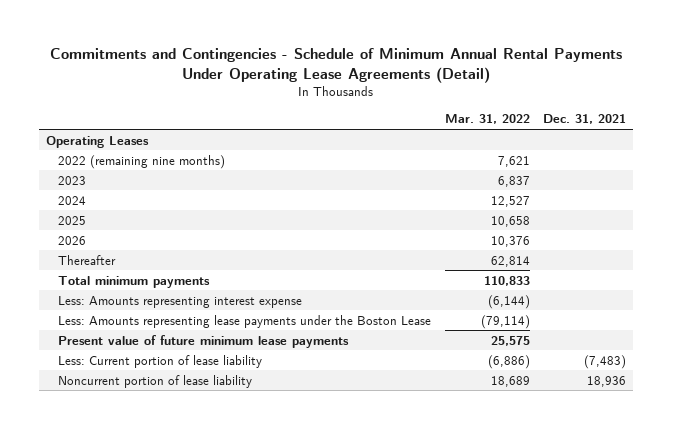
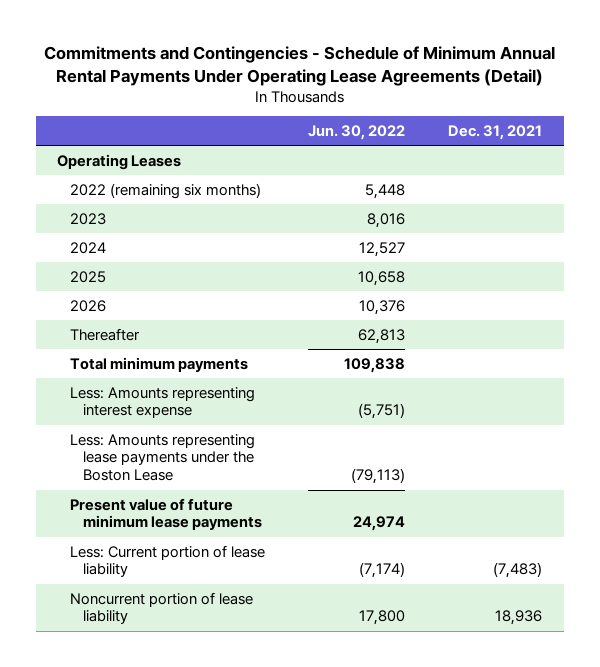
[444,114,530,125] Mar. 31, 2022 -> none
none -> [308,125,406,141] Jun. 30, 2022
[57,154,225,169] 2022 (remaining nine months) -> [70,182,262,199] 2022 (remaining six months)

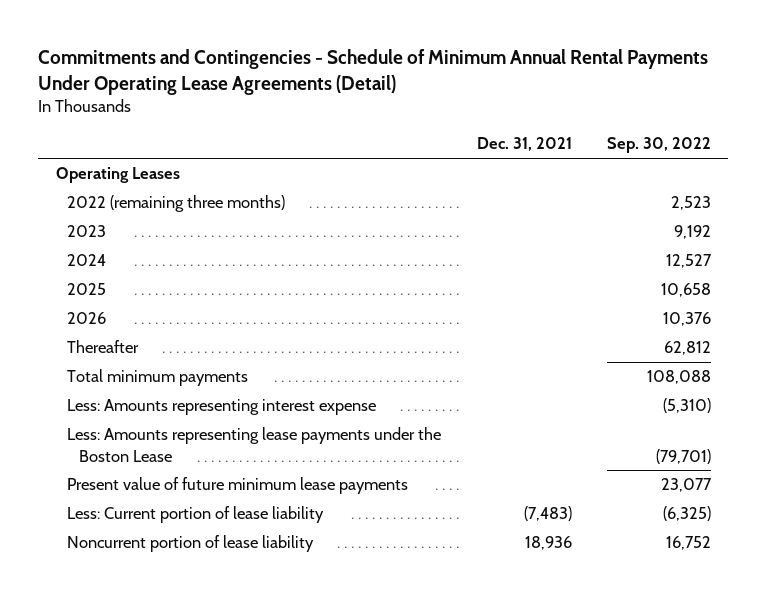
[308,125,406,141] Jun. 30, 2022 -> none
none -> [606,137,711,154] Sep. 30, 2022
[70,182,262,199] 2022 (remaining six months) -> [67,195,286,213] 2022 (remaining three months)

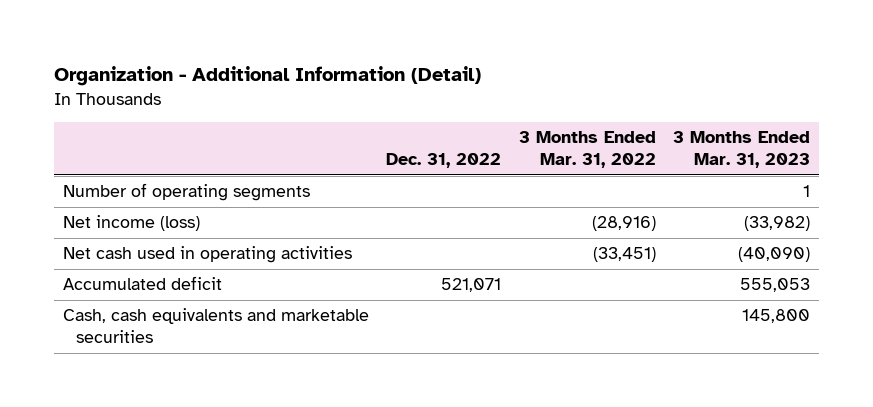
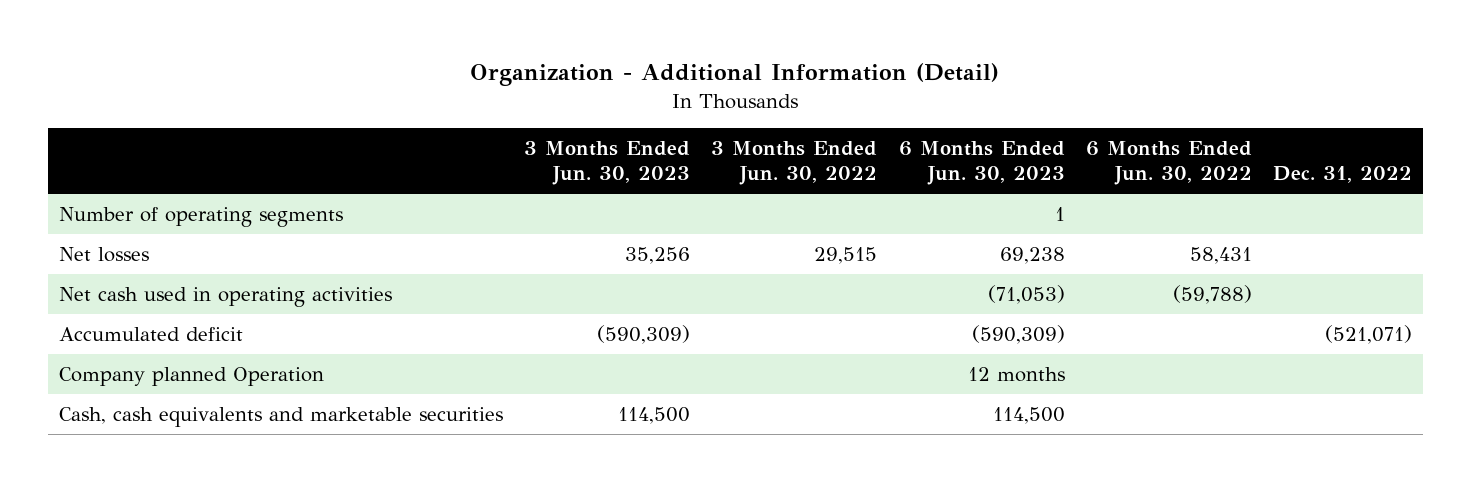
[518,131,656,168] 3 Months Ended Mar. 31, 2022 -> none
[672,131,810,168] 3 Months Ended Mar. 31, 2023 -> none
none -> [524,141,691,186] 3 Months Ended Jun. 30, 2023
none -> [711,141,878,186] 3 Months Ended Jun. 30, 2022
none -> [898,141,1065,186] 6 Months Ended Jun. 30, 2023
none -> [1085,141,1252,186] 6 Months Ended Jun. 30, 2022
[63,215,201,232] Net income (loss) -> [58,247,149,263] Net losses
[441,278,502,293] 521,071 -> [1324,325,1412,345] (521,071)
none -> [58,367,324,387] Company planned Operation

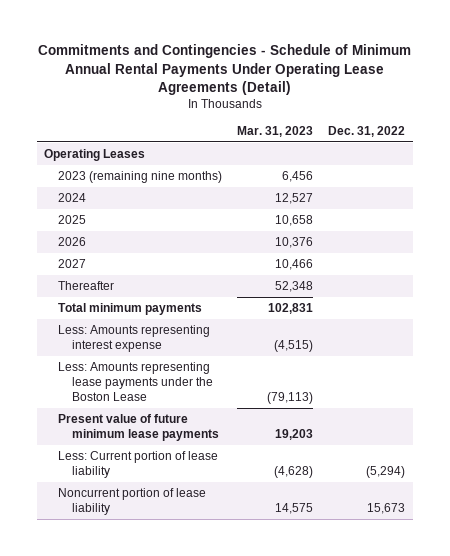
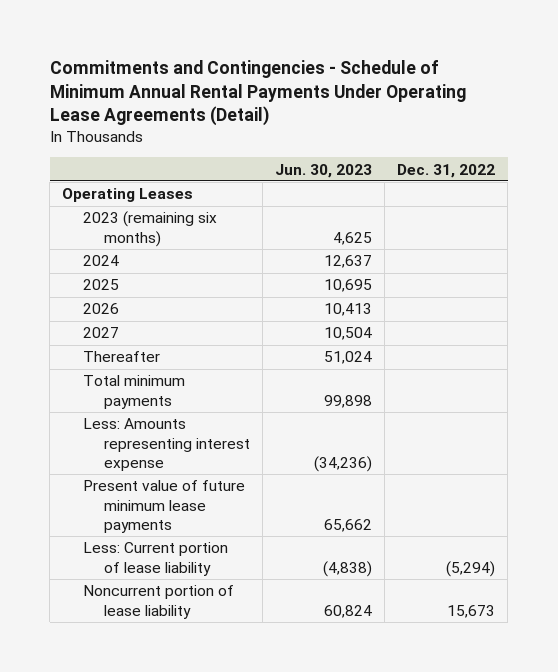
[237,125,314,137] Mar. 31, 2023 -> none
none -> [275,163,373,178] Jun. 30, 2023
[58,171,223,184] 2023 (remaining nine months) -> [83,211,218,247] 2023 (remaining six months)
[58,362,214,401] Less: Amounts representing lease payments under the Boston Lease -> none

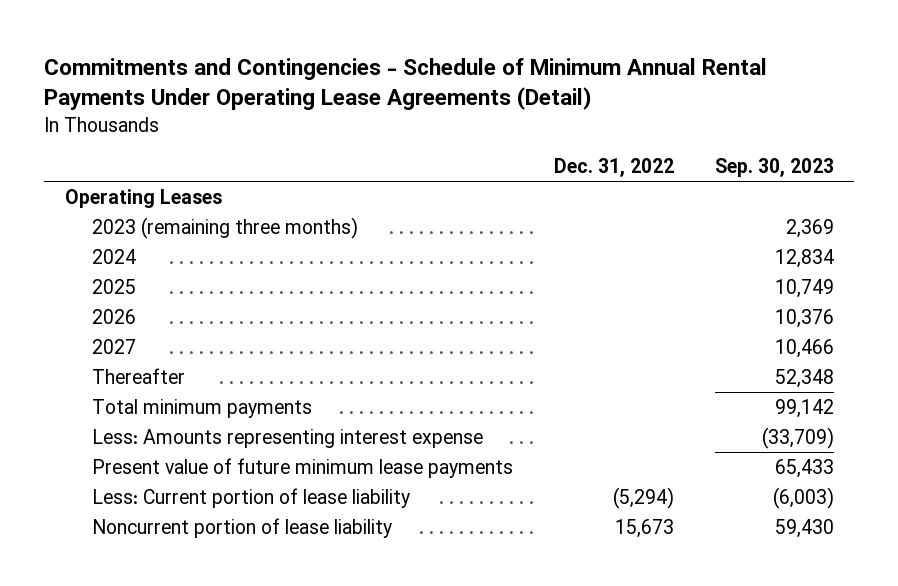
[275,163,373,178] Jun. 30, 2023 -> none
none -> [714,158,834,178] Sep. 30, 2023
[83,211,218,247] 2023 (remaining six months) -> [92,217,359,240] 2023 (remaining three months)

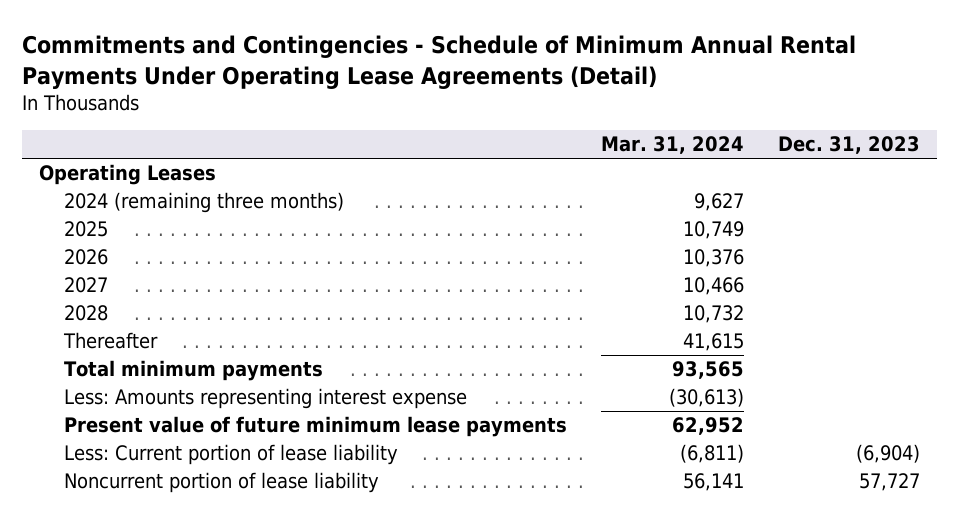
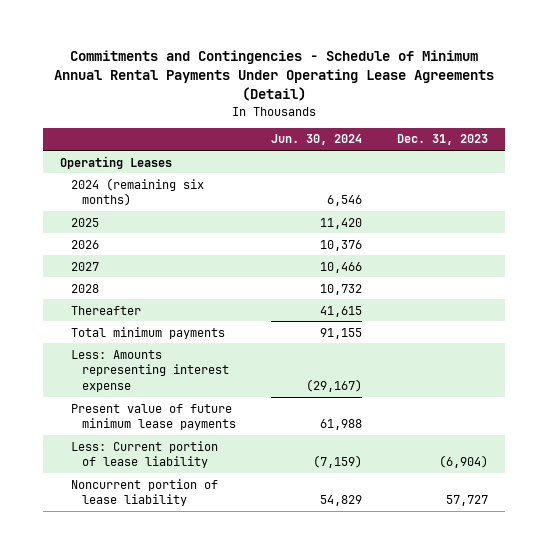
[601,136,745,155] Mar. 31, 2024 -> none
none -> [270,134,362,146] Jun. 30, 2024
[64,192,345,214] 2024 (remaining three months) -> [70,177,204,207] 2024 (remaining six months)

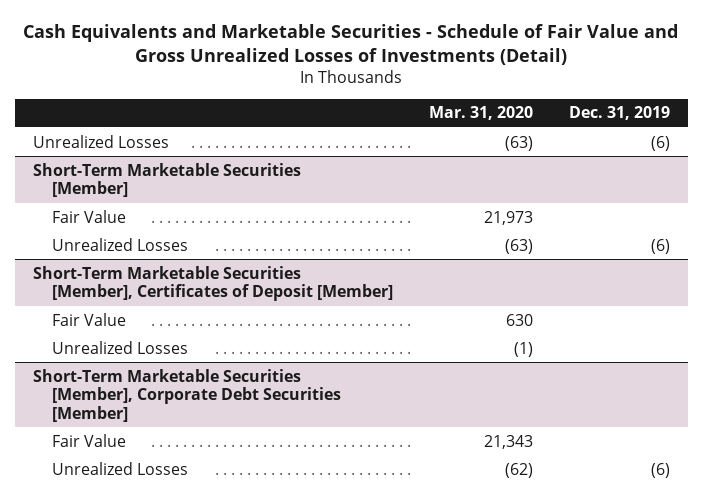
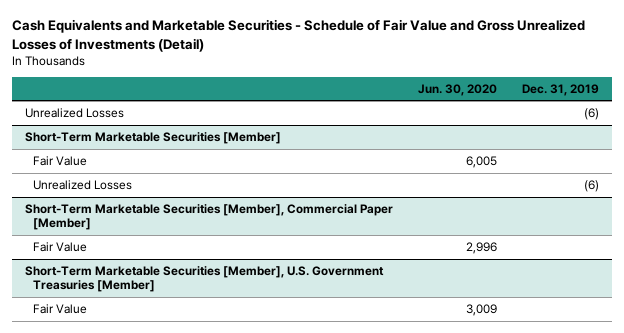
[429,106,534,121] Mar. 31, 2020 -> none
none -> [417,83,497,96] Jun. 30, 2020
[32,265,394,302] Short-Term Marketable Securities [Member], Certificates of Deposit [Member] -> none
[52,312,127,326] Fair Value -> none
[52,340,189,354] Unrealized Losses -> none
[32,368,342,422] Short-Term Marketable Securities [Member], Corporate Debt Securities [Member] -> [24,204,393,231] Short-Term Marketable Securities [Member], Commercial Paper [Member]
[52,461,189,475] Unrealized Losses -> none
none -> [24,266,384,293] Short-Term Marketable Securities [Member], U.S. Government Treasuries [Member]
none -> [33,304,88,315] Fair Value

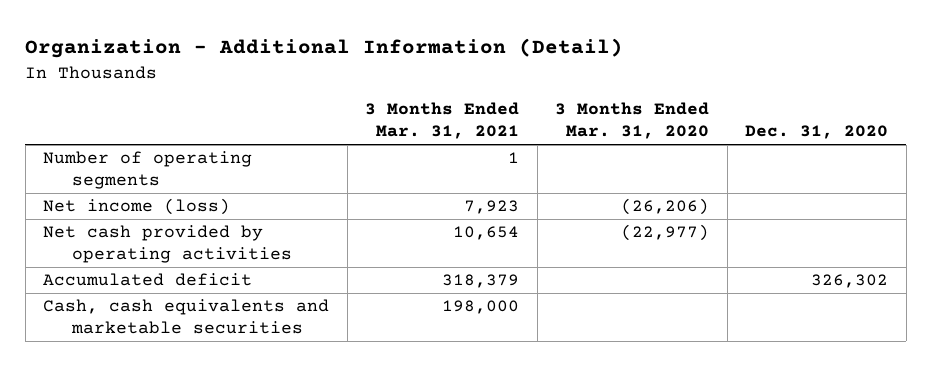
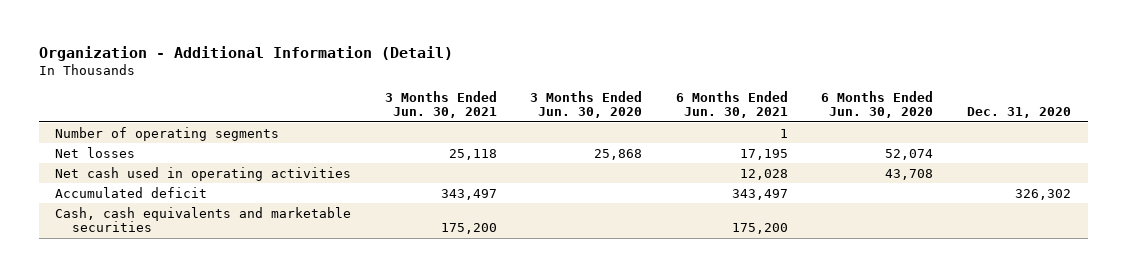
[365,102,520,140] 3 Months Ended Mar. 31, 2021 -> none
[555,102,710,140] 3 Months Ended Mar. 31, 2020 -> none
none -> [384,90,497,119] 3 Months Ended Jun. 30, 2021
none -> [530,90,643,119] 3 Months Ended Jun. 30, 2020
none -> [675,90,788,119] 6 Months Ended Jun. 30, 2021
none -> [821,90,934,119] 6 Months Ended Jun. 30, 2020
[43,198,231,216] Net income (loss) -> [55,146,136,158] Net losses
[43,225,292,264] Net cash provided by operating activities -> [55,166,352,181] Net cash used in operating activities

